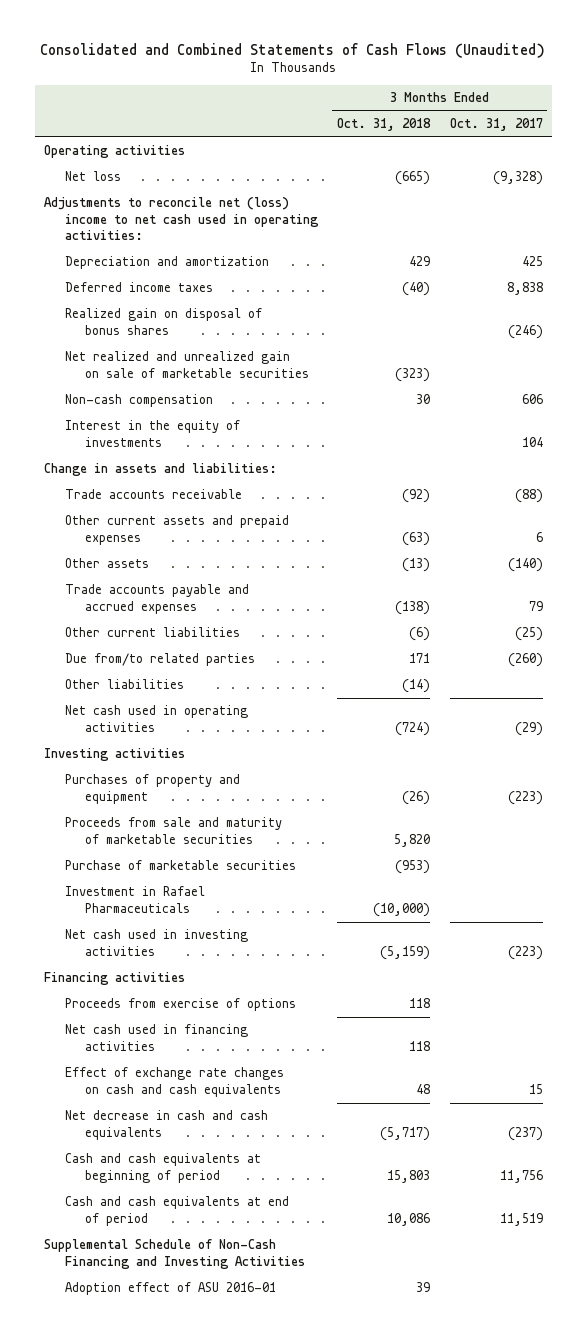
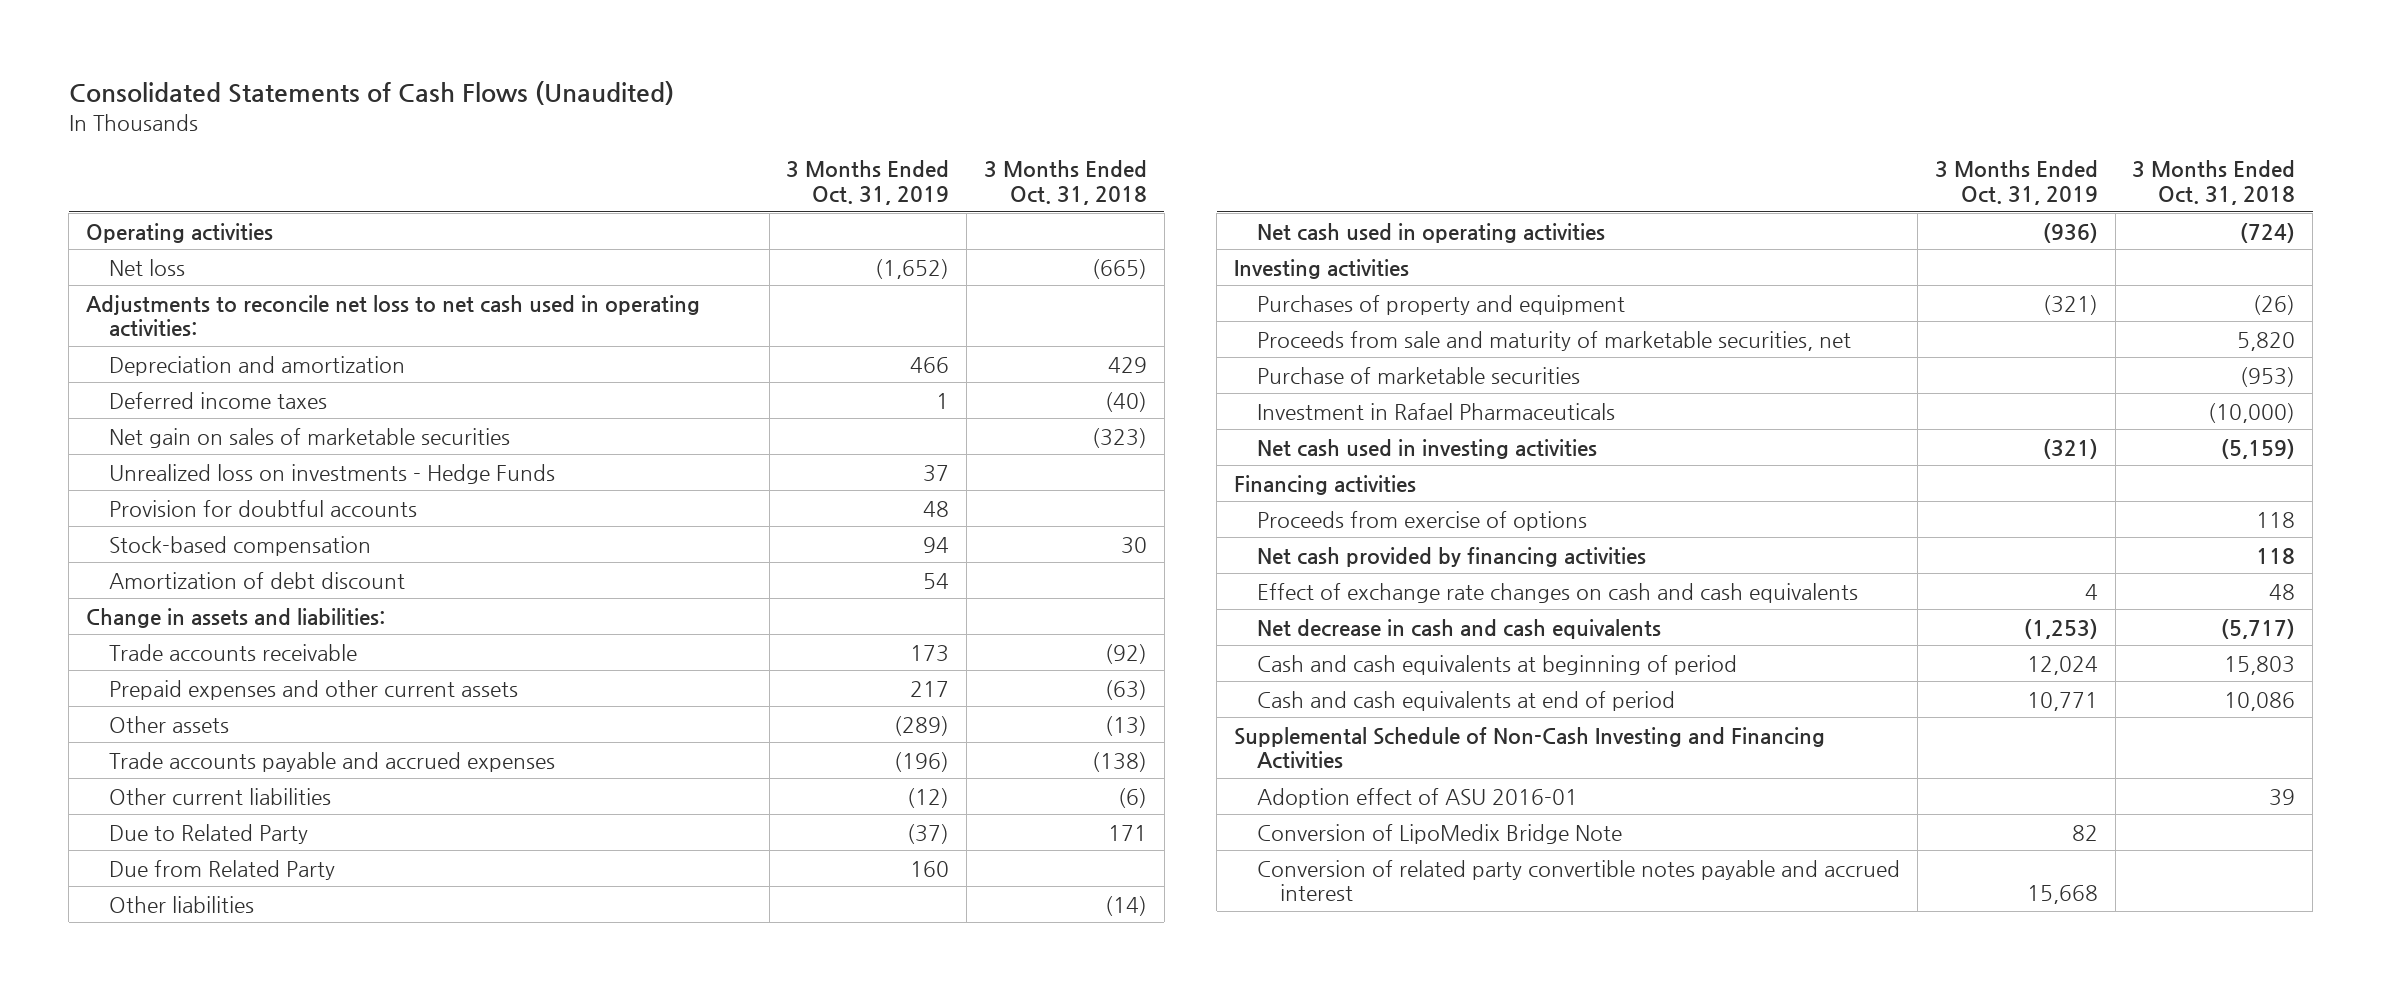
[40,42,546,58] Consolidated and Combined Statements of Cash Flows (Unaudited) -> [68,81,674,106] Consolidated Statements of Cash Flows (Unaudited)
[449,118,543,132] Oct. 31, 2017 -> none
none -> [786,160,950,205] 3 Months Ended Oct. 31, 2019
[44,197,319,241] Adjustments to reconcile net (loss) income to net cash used in operating activities: -> [85,294,700,337] Adjustments to reconcile net loss to net cash used in operating activities:
[64,308,262,335] Realized gain on disposal of bonus shares -> none
[64,420,240,447] Interest in the equity of investments -> none
[64,351,309,378] Net realized and unrealized gain on sale of marketable securities -> [108,427,510,448] Net gain on sales of marketable securities
none -> [108,463,555,484] Unrealized loss on investments - Hedge Funds
none -> [108,499,417,517] Provision for doubtful accounts
[64,394,213,408] Non-cash compensation -> [108,535,371,556] Stock-based compensation
none -> [108,571,405,589] Amortization of debt discount
[64,515,289,545] Other current assets and prepaid expenses -> [108,679,518,700] Prepaid expenses and other current assets
[64,653,255,667] Due from/to related parties -> [108,823,308,844] Due to Related Party
none -> [108,859,335,880] Due from Related Party
[64,817,282,844] Proceeds from sale and maturity of marketable securities -> [1257,330,1852,351] Proceeds from sale and maturity of marketable securities, net
[64,1024,248,1051] Net cash used in financing activities -> [1257,546,1647,567] Net cash provided by financing activities
[44,1239,305,1269] Supplemental Schedule of Non-Cash Financing and Investing Activities -> [1234,726,1826,769] Supplemental Schedule of Non-Cash Investing and Financing Activities
none -> [1257,823,1623,844] Conversion of LipoMedix Bridge Note
none -> [1257,859,1901,901] Conversion of related party convertible notes payable and accrued interest

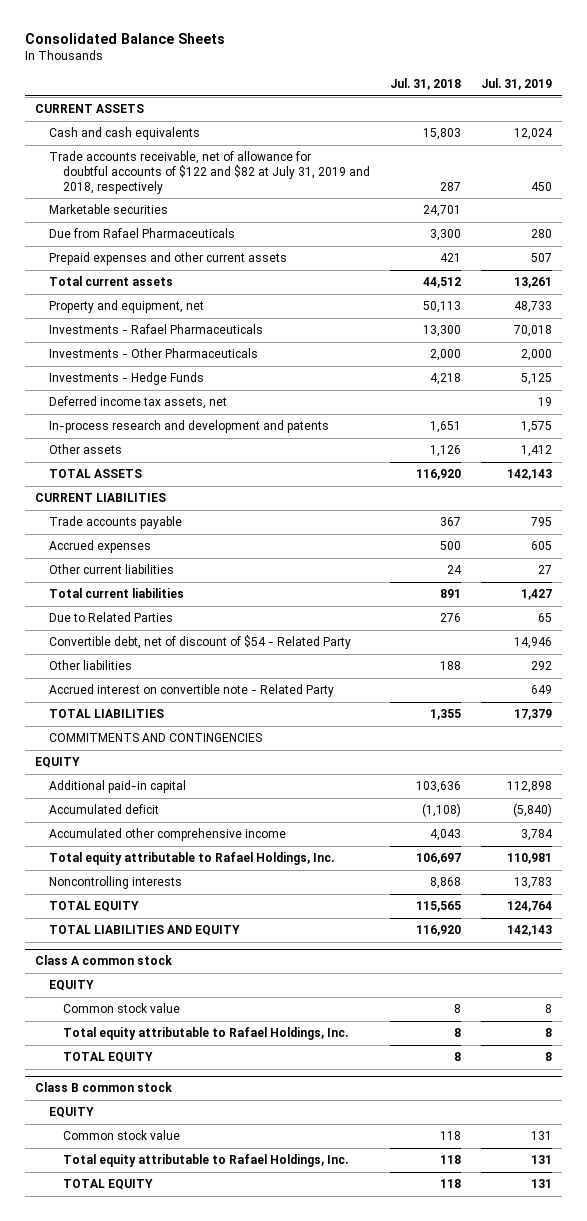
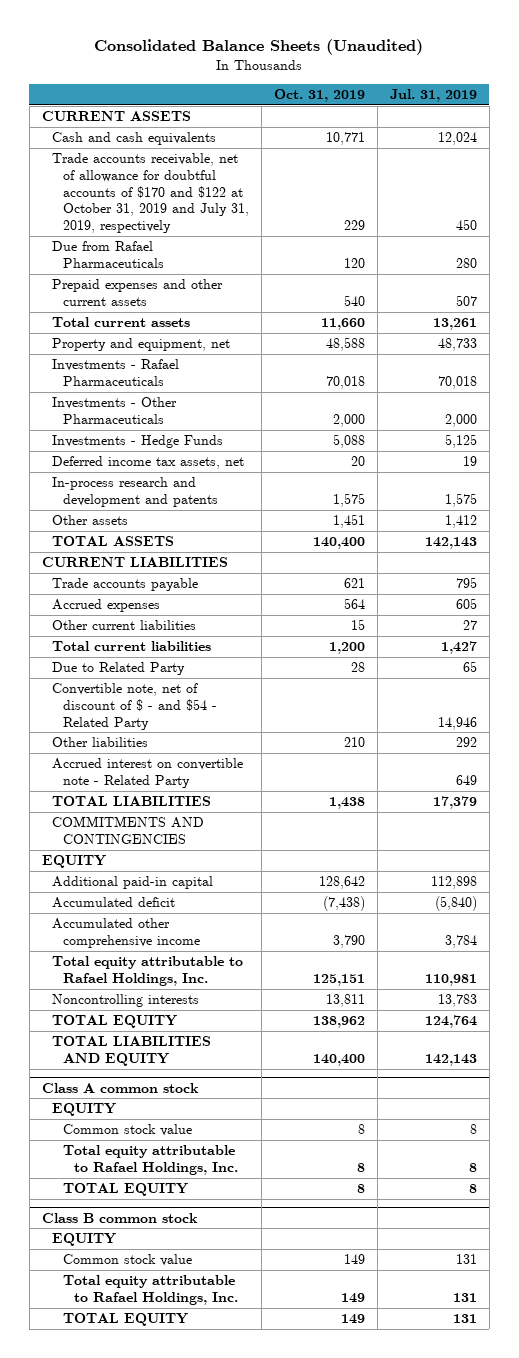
[25,32,226,44] Consolidated Balance Sheets -> [94,39,424,56] Consolidated Balance Sheets (Unaudited)
[390,78,462,91] Jul. 31, 2018 -> none
none -> [273,88,365,102] Oct. 31, 2019
[49,204,169,215] Marketable securities -> none
[49,151,371,194] Trade accounts receivable, net of allowance for doubtful accounts of $122 and $82 at July 31, 2019 and 2018, respectively -> [52,153,250,233] Trade accounts receivable, net of allowance for doubtful accounts of $170 and $122 at October 31, 2019 and July 31, 2019, respectively
[49,612,174,623] Due to Related Parties -> [52,662,186,676] Due to Related Party
[49,635,352,650] Convertible debt, net of discount of $54 - Related Party -> [52,683,218,730] Convertible note, net of discount of $ - and $54 - Related Party

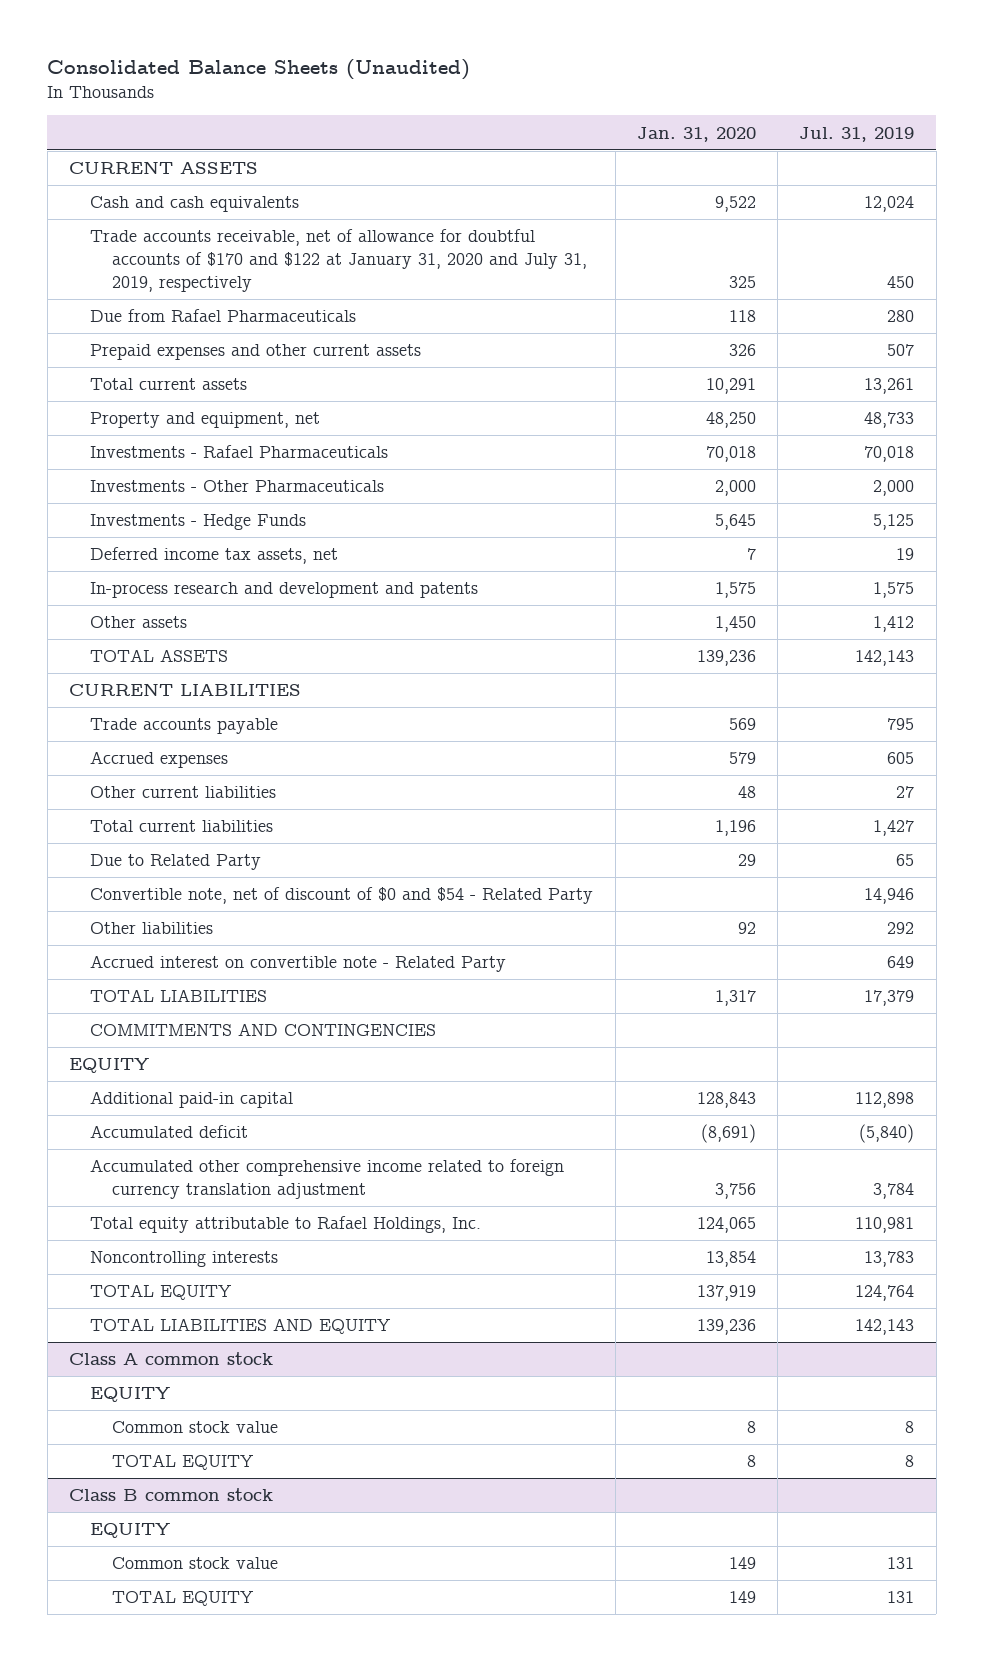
[273,88,365,102] Oct. 31, 2019 -> none
none -> [636,126,756,142] Jan. 31, 2020
[52,153,250,233] Trade accounts receivable, net of allowance for doubtful accounts of $170 and $122 at October 31, 2019 and July 31, 2019, respectively -> [90,229,588,292] Trade accounts receivable, net of allowance for doubtful accounts of $170 and $122 at January 31, 2020 and July 31, 2019, respectively
[52,683,218,730] Convertible note, net of discount of $ - and $54 - Related Party -> [90,887,594,905] Convertible note, net of discount of $0 and $54 - Related Party
[52,918,201,948] Accumulated other comprehensive income -> [90,1159,565,1199] Accumulated other comprehensive income related to foreign currency translation adjustment
[63,1145,238,1175] Total equity attributable to Rafael Holdings, Inc. -> none
[63,1275,238,1305] Total equity attributable to Rafael Holdings, Inc. -> none

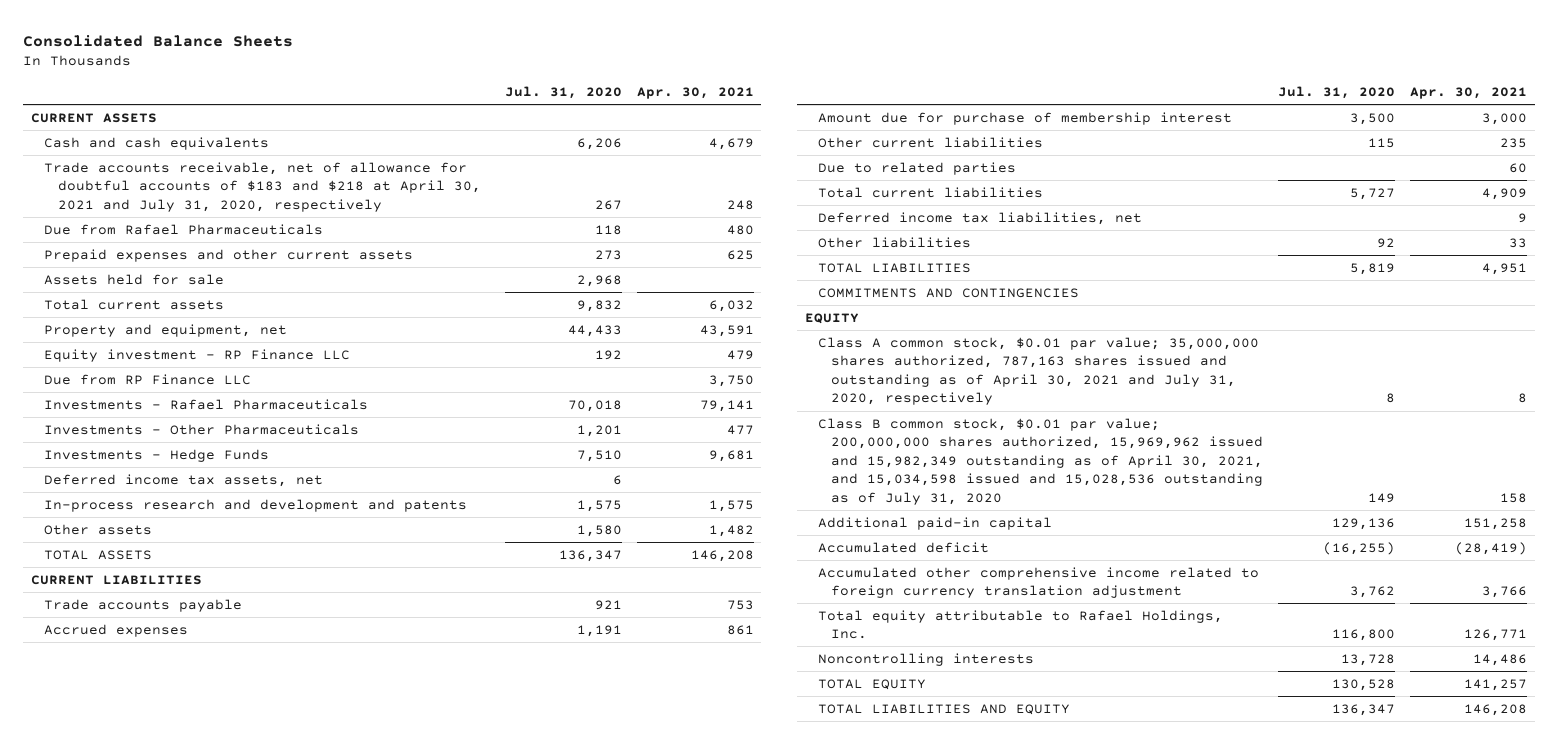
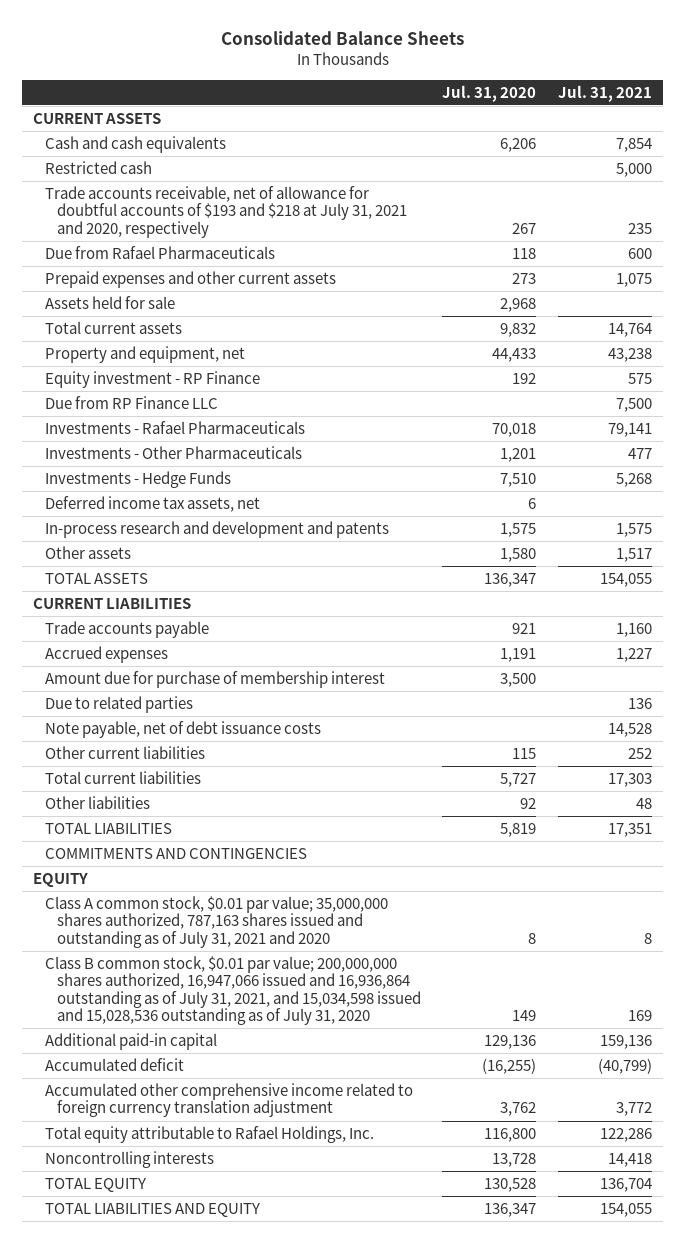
[636,87,754,100] Apr. 30, 2021 -> none
none -> [558,84,653,102] Jul. 31, 2021
none -> [44,160,152,174] Restricted cash
[44,161,481,212] Trade accounts receivable, net of allowance for doubtful accounts of $183 and $218 at April 30, 2021 and July 31, 2020, respectively -> [44,185,407,238] Trade accounts receivable, net of allowance for doubtful accounts of $193 and $218 at July 31, 2021 and 2020, respectively
[44,348,351,362] Equity investment - RP Finance LLC -> [44,370,260,388] Equity investment - RP Finance
none -> [44,720,321,738] Note payable, net of debt issuance costs
[817,136,1043,148] Other current liabilities -> [44,745,205,759] Other current liabilities
[817,211,1142,225] Deferred income tax liabilities, net -> none
[817,336,1259,406] Class A common stock, $0.01 par value; 35,000,000 shares authorized, 787,163 shares issued and outstanding as of April 30, 2021 and July 31, 2020, respectively -> [44,895,388,948] Class A common stock, $0.01 par value; 35,000,000 shares authorized, 787,163 shares issued and outstanding as of July 31, 2021 and 2020
[817,417,1264,506] Class B common stock, $0.01 par value; 200,000,000 shares authorized, 15,969,962 issued and 15,982,349 outstanding as of April 30, 2021, and 15,034,598 issued and 15,028,536 outstanding as of July 31, 2020 -> [44,955,421,1026] Class B common stock, $0.01 par value; 200,000,000 shares authorized, 16,947,066 issued and 16,936,864 outstanding as of July 31, 2021, and 15,034,598 issued and 15,028,536 outstanding as of July 31, 2020

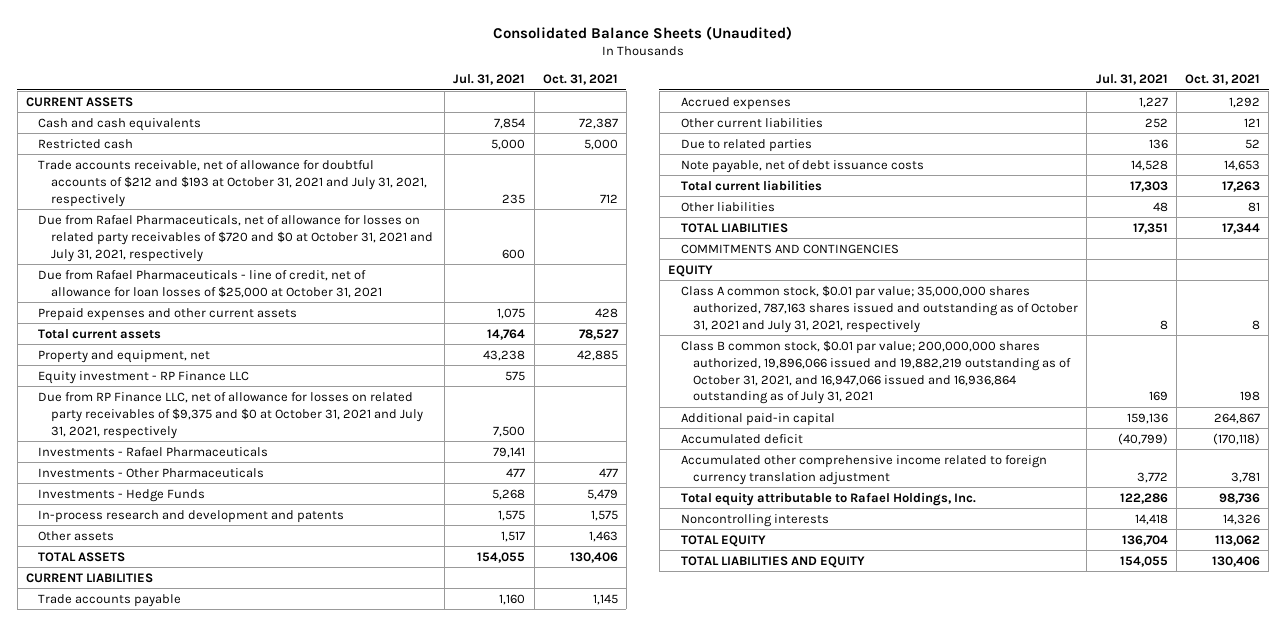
[220,30,464,45] Consolidated Balance Sheets -> [492,25,792,40] Consolidated Balance Sheets (Unaudited)
[442,84,537,102] Jul. 31, 2020 -> none
none -> [542,74,618,86] Oct. 31, 2021
[44,185,407,238] Trade accounts receivable, net of allowance for doubtful accounts of $193 and $218 at July 31, 2021 and 2020, respectively -> [38,159,428,207] Trade accounts receivable, net of allowance for doubtful accounts of $212 and $193 at October 31, 2021 and July 31, 2021, respectively
[44,245,275,259] Due from Rafael Pharmaceuticals -> [38,214,434,262] Due from Rafael Pharmaceuticals, net of allowance for losses on related party receivables of $720 and $0 at October 31, 2021 and July 31, 2021, respectively
none -> [38,269,383,298] Due from Rafael Pharmaceuticals - line of credit, net of allowance for loan losses of $25,000 at October 31, 2021
[44,295,175,309] Assets held for sale -> none
[44,395,218,409] Due from RP Finance LLC -> none
[44,370,260,388] Equity investment - RP Finance -> [38,370,250,384] Equity investment - RP Finance LLC
none -> [38,391,424,439] Due from RP Finance LLC, net of allowance for losses on related party receivables of $9,375 and $0 at October 31, 2021 and July 31, 2021, respectively
[44,495,260,512] Deferred income tax assets, net -> none
[44,670,385,688] Amount due for purchase of membership interest -> none
[44,745,205,759] Other current liabilities -> [680,117,823,128] Other current liabilities
[44,895,388,948] Class A common stock, $0.01 par value; 35,000,000 shares authorized, 787,163 shares issued and outstanding as of July 31, 2021 and 2020 -> [680,284,1079,333] Class A common stock, $0.01 par value; 35,000,000 shares authorized, 787,163 shares issued and outstanding as of October 31, 2021 and July 31, 2021, respectively
[44,955,421,1026] Class B common stock, $0.01 par value; 200,000,000 shares authorized, 16,947,066 issued and 16,936,864 outstanding as of July 31, 2021, and 15,034,598 issued and 15,028,536 outstanding as of July 31, 2020 -> [680,339,1072,405] Class B common stock, $0.01 par value; 200,000,000 shares authorized, 19,896,066 issued and 19,882,219 outstanding as of October 31, 2021, and 16,947,066 issued and 16,936,864 outstanding as of July 31, 2021

